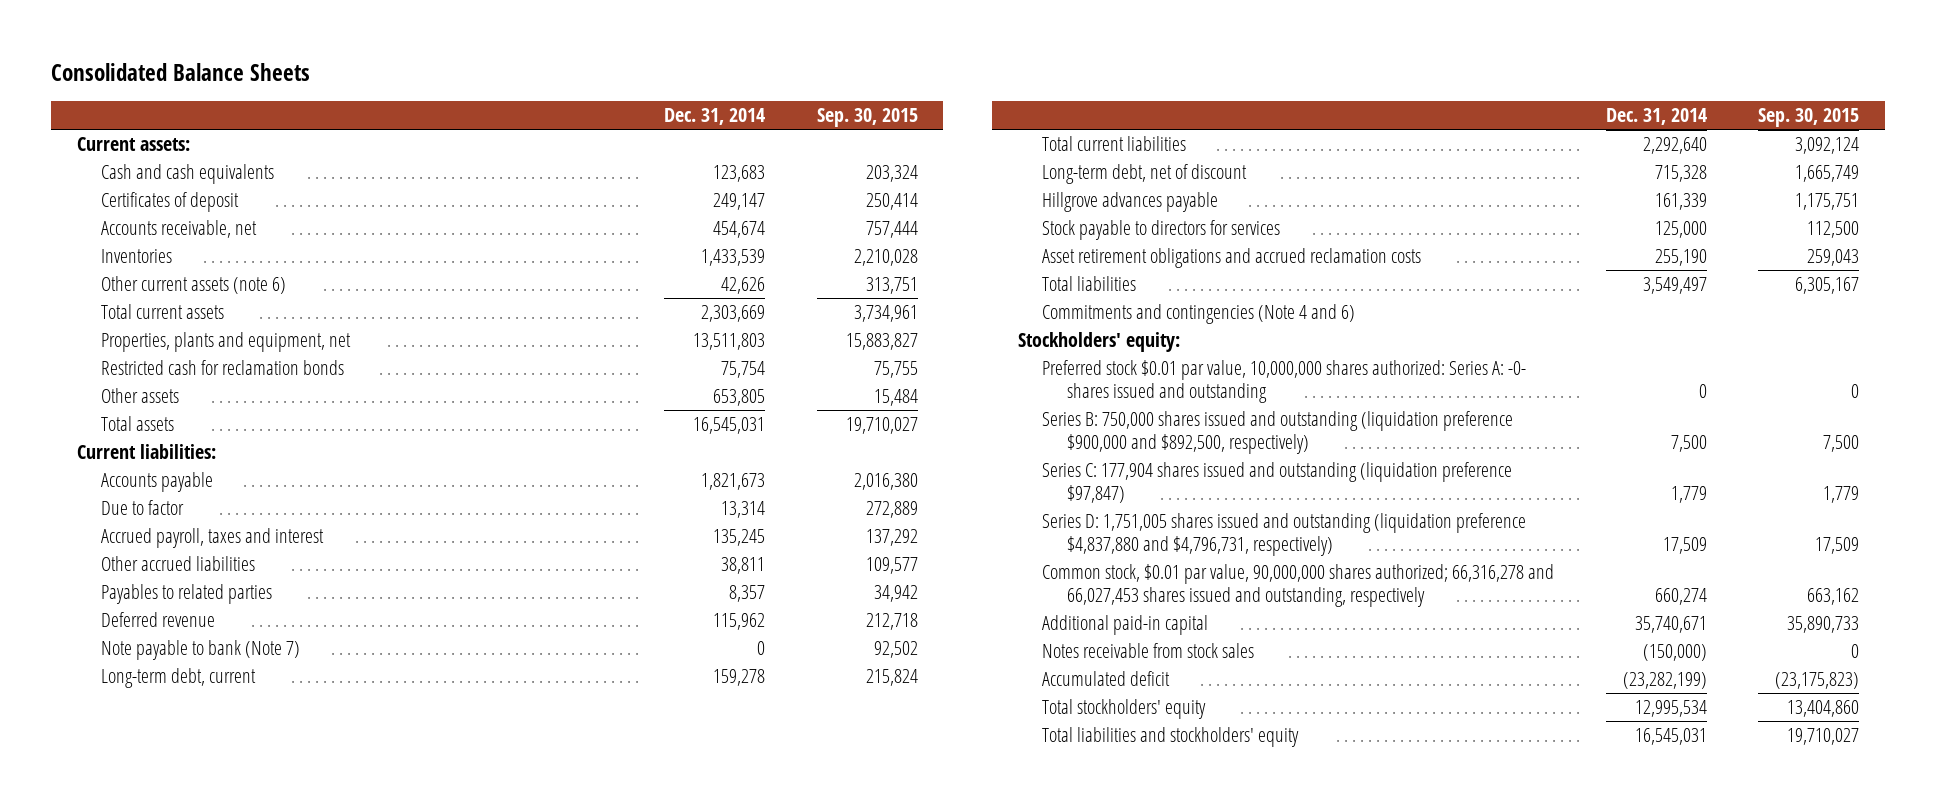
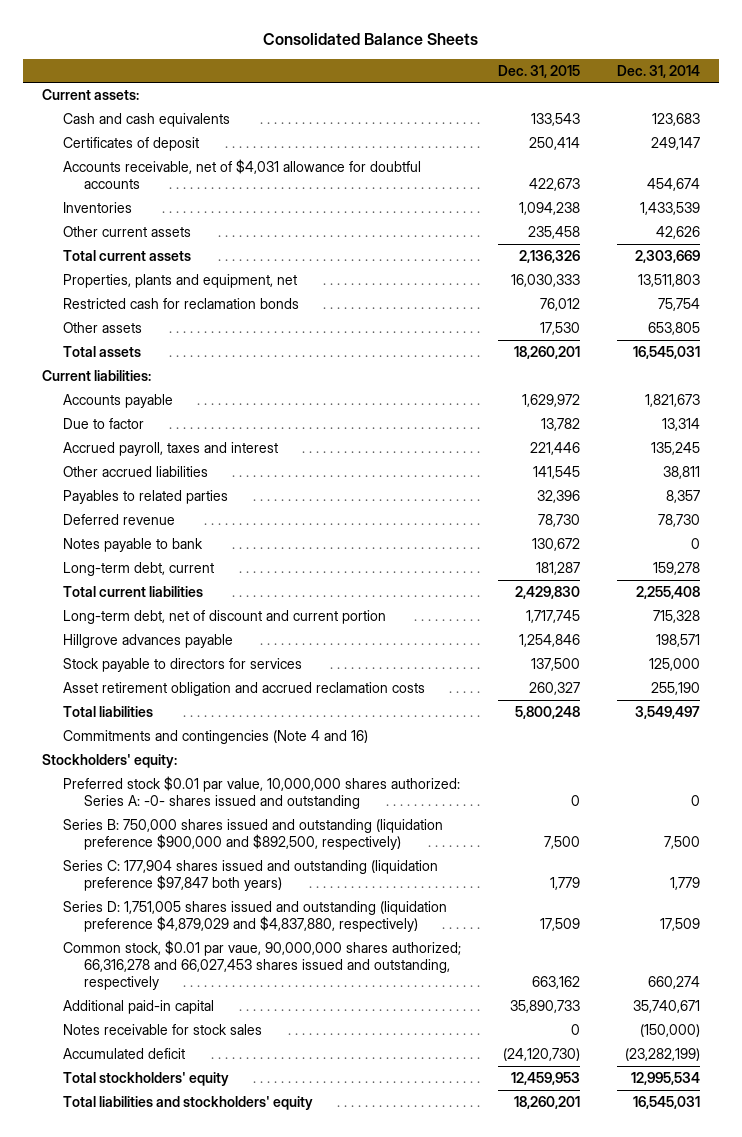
[816,108,918,128] Sep. 30, 2015 -> none
none -> [498,64,581,78] Dec. 31, 2015
[101,220,258,239] Accounts receivable, net -> [63,158,422,189] Accounts receivable, net of $4,031 allowance for doubtful accounts
[101,276,287,295] Other current assets (note 6) -> [63,225,192,237] Other current assets
[713,613,766,631] 115,962 -> [658,513,701,527] 78,730
[101,640,301,661] Note payable to bank (Note 7) -> [63,537,204,552] Notes payable to bank
[1642,137,1707,155] 2,292,640 -> [636,585,701,599] 2,255,408
[1042,164,1248,185] Long-term debt, net of discount -> [63,609,387,624] Long-term debt, net of discount and current portion
[1654,193,1707,211] 161,339 -> [656,633,701,647] 198,571
[1042,248,1422,269] Asset retirement obligations and accrued reclamation costs -> [63,681,426,696] Asset retirement obligation and accrued reclamation costs
[1042,304,1356,325] Commitments and contingencies (Note 4 and 6) -> [63,729,369,744] Commitments and contingencies (Note 4 and 16)
[1042,462,1513,504] Series C: 177,904 shares issued and outstanding (liquidation preference $97,847) -> [63,859,439,891] Series C: 177,904 shares issued and outstanding (liquidation preference $97,847 both years)
[1042,513,1527,557] Series D: 1,751,005 shares issued and outstanding (liquidation preference $4,837,880 and $4,796,731, respectively) -> [63,900,448,932] Series D: 1,751,005 shares issued and outstanding (liquidation preference $4,879,029 and $4,837,880, respectively)
[1042,564,1555,608] Common stock, $0.01 par value, 90,000,000 shares authorized; 66,316,278 and 66,027,453 shares issued and outstanding, respectively -> [63,939,462,990] Common stock, $0.01 par vaue, 90,000,000 shares authorized; 66,316,278 and 66,027,453 shares issued and outstanding, respectively
[1042,643,1255,659] Notes receivable from stock sales -> [63,1023,263,1035] Notes receivable for stock sales

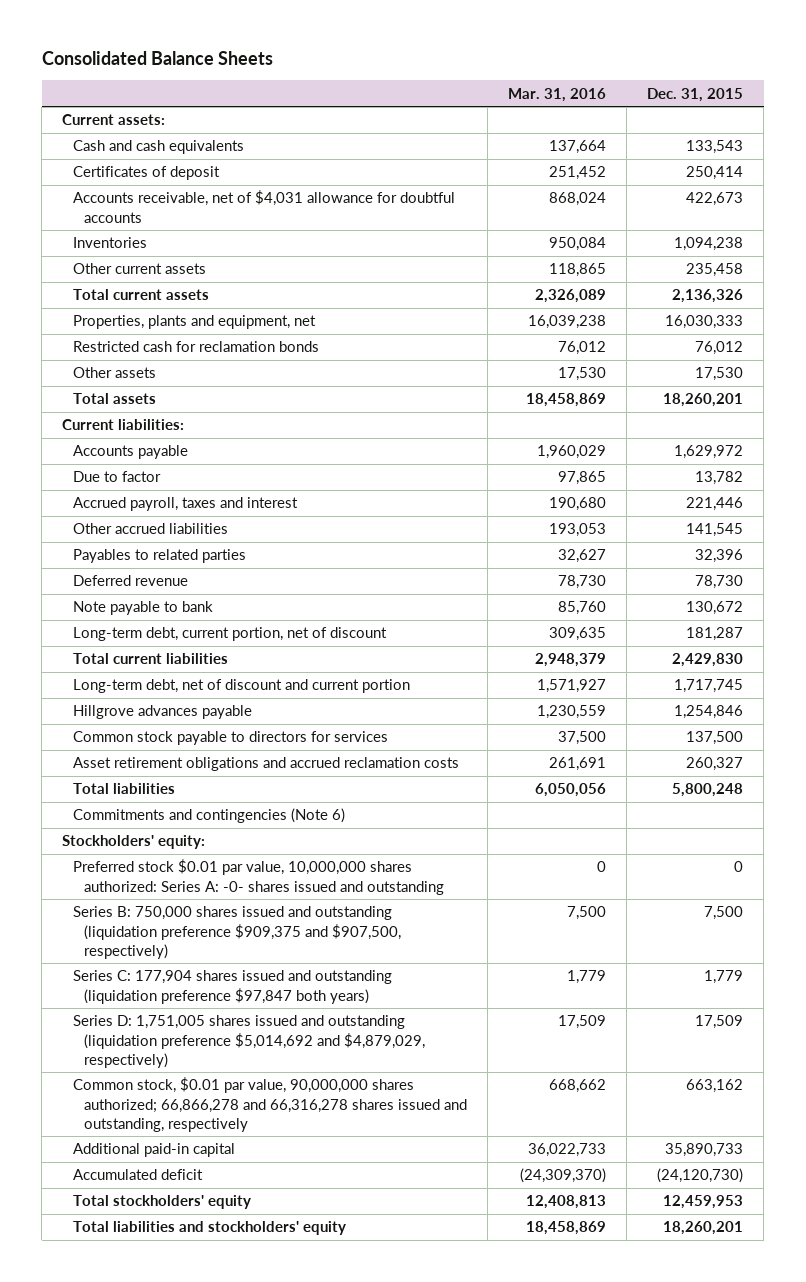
[617,64,701,78] Dec. 31, 2014 -> none
none -> [508,87,607,102] Mar. 31, 2016
[63,537,204,552] Notes payable to bank -> [73,601,214,616] Note payable to bank
[63,561,215,576] Long-term debt, current -> [73,627,388,642] Long-term debt, current portion, net of discount
[63,657,303,672] Stock payable to directors for services -> [73,731,389,746] Common stock payable to directors for services
[63,681,426,696] Asset retirement obligation and accrued reclamation costs -> [73,757,460,772] Asset retirement obligations and accrued reclamation costs
[63,729,369,744] Commitments and contingencies (Note 4 and 16) -> [73,808,346,824] Commitments and contingencies (Note 6)
[63,818,444,850] Series B: 750,000 shares issued and outstanding (liquidation preference $900,000 and $892,500, respectively) -> [73,906,402,959] Series B: 750,000 shares issued and outstanding (liquidation preference $909,375 and $907,500, respectively)
[63,900,448,932] Series D: 1,751,005 shares issued and outstanding (liquidation preference $4,879,029 and $4,837,880, respectively) -> [73,1015,426,1068] Series D: 1,751,005 shares issued and outstanding (liquidation preference $5,014,692 and $4,879,029, respectively)
[63,939,462,990] Common stock, $0.01 par vaue, 90,000,000 shares authorized; 66,316,278 and 66,027,453 shares issued and outstanding, respectively -> [73,1077,468,1132] Common stock, $0.01 par value, 90,000,000 shares authorized; 66,866,278 and 66,316,278 shares issued and outstanding, respectively
[63,1023,263,1035] Notes receivable for stock sales -> none

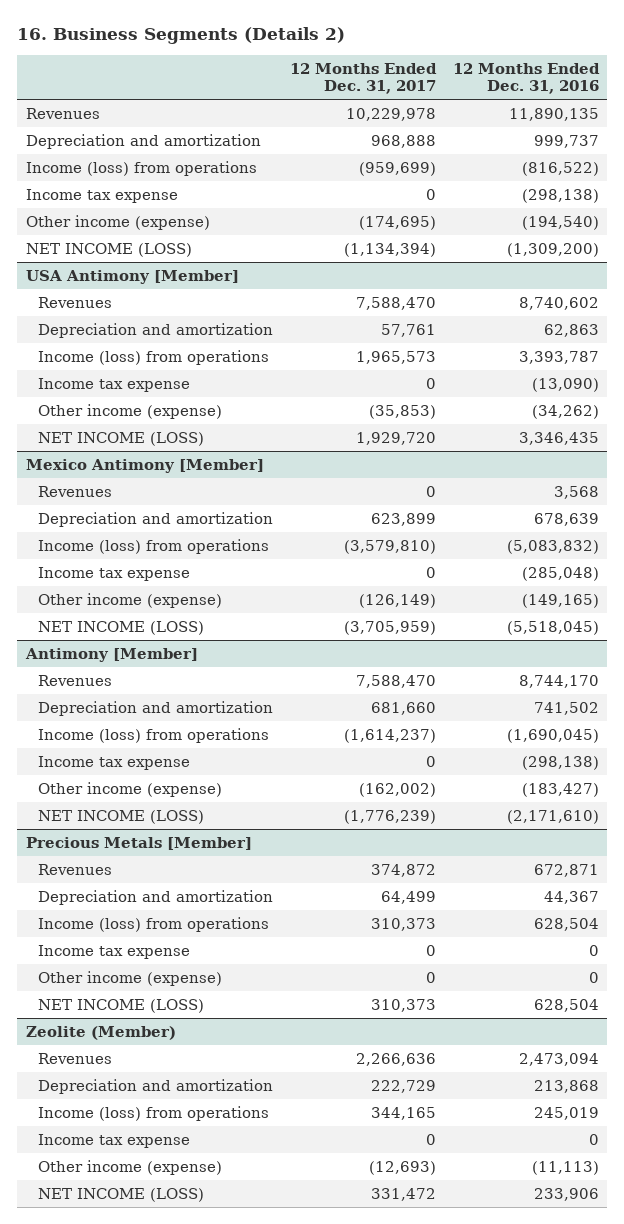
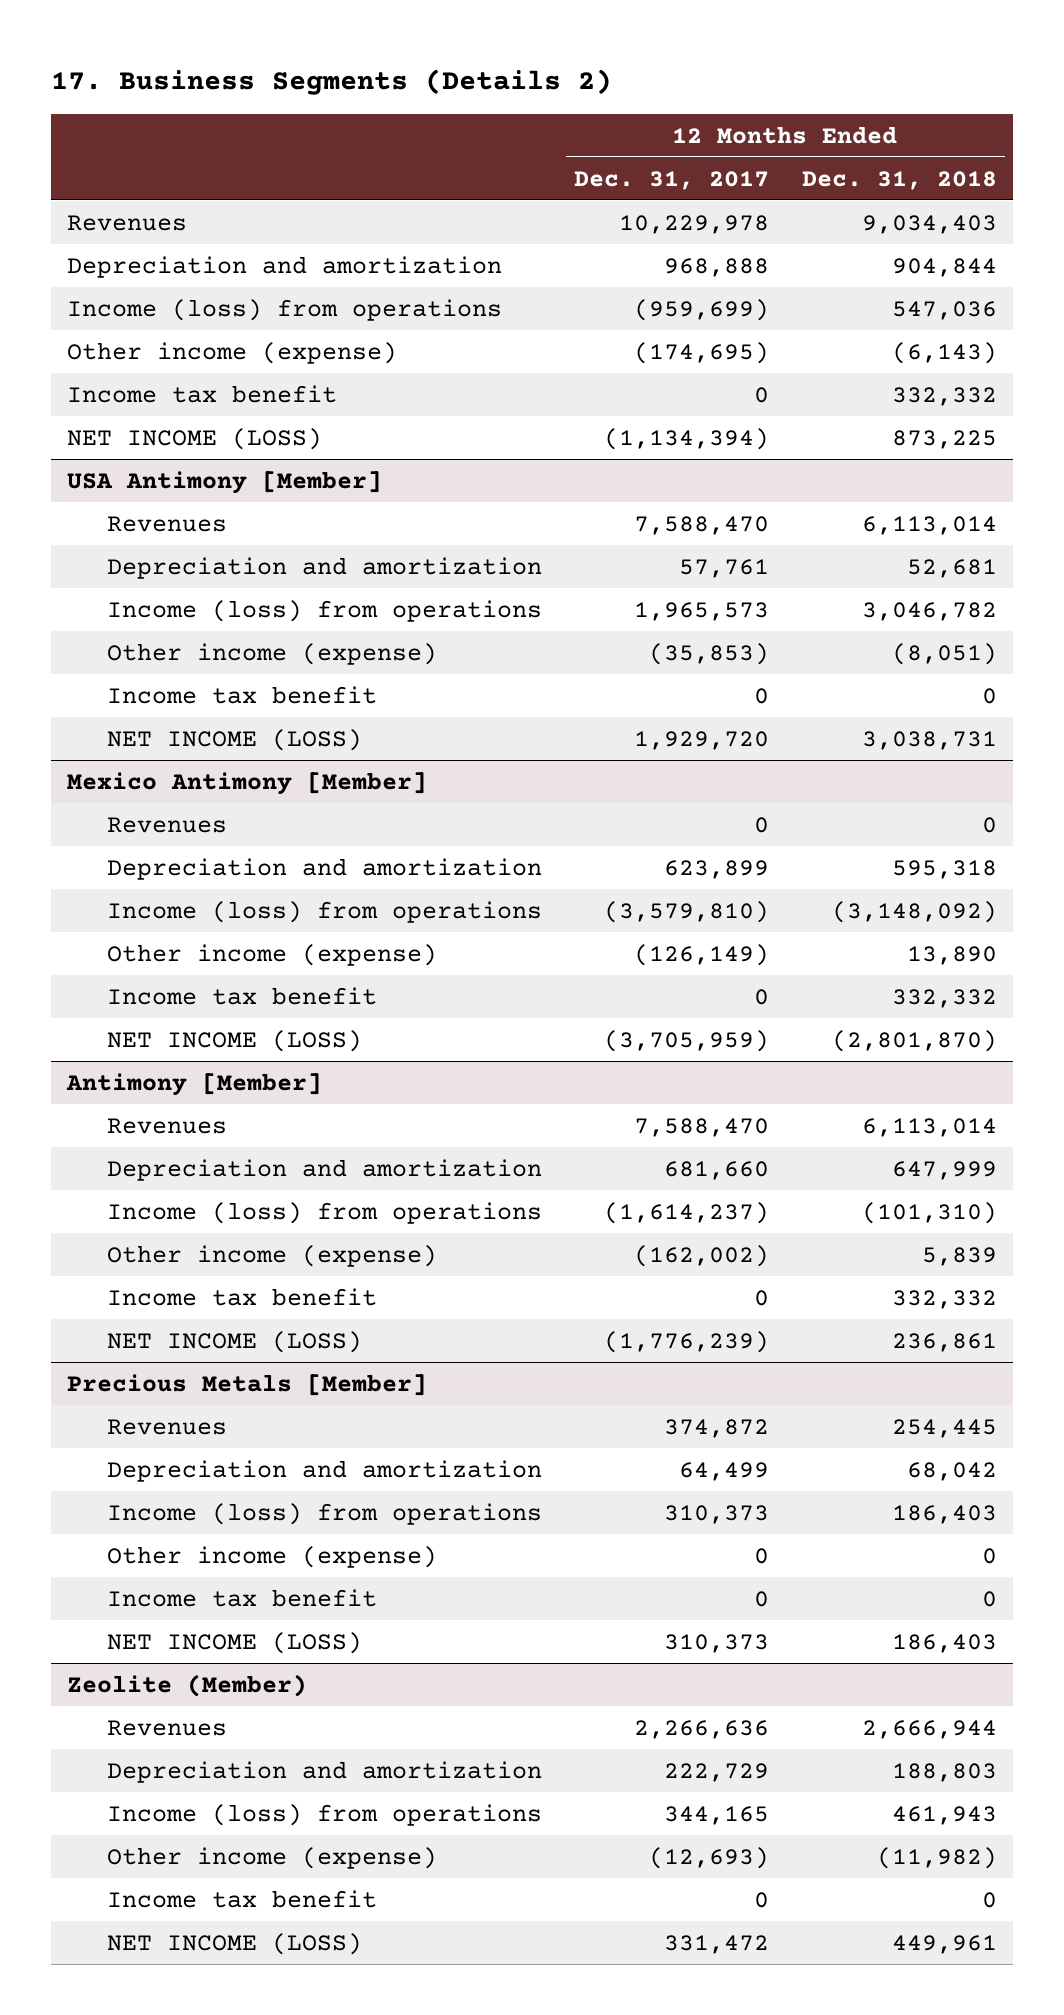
[17,27,346,45] 16. Business Segments (Details 2) -> [50,69,612,96] 17. Business Segments (Details 2)
[452,62,600,95] 12 Months Ended Dec. 31, 2016 -> none
none -> [801,170,997,190] Dec. 31, 2018
[25,188,178,203] Income tax expense -> none
none -> [67,384,338,403] Income tax benefit
[38,377,191,392] Income tax expense -> none
none -> [106,685,377,704] Income tax benefit
[38,566,191,581] Income tax expense -> none
none -> [106,986,377,1005] Income tax benefit
[38,755,191,770] Income tax expense -> none
none -> [106,1287,377,1306] Income tax benefit
[38,944,191,959] Income tax expense -> none
none -> [106,1588,377,1607] Income tax benefit
[38,1133,191,1148] Income tax expense -> none
none -> [106,1889,377,1908] Income tax benefit

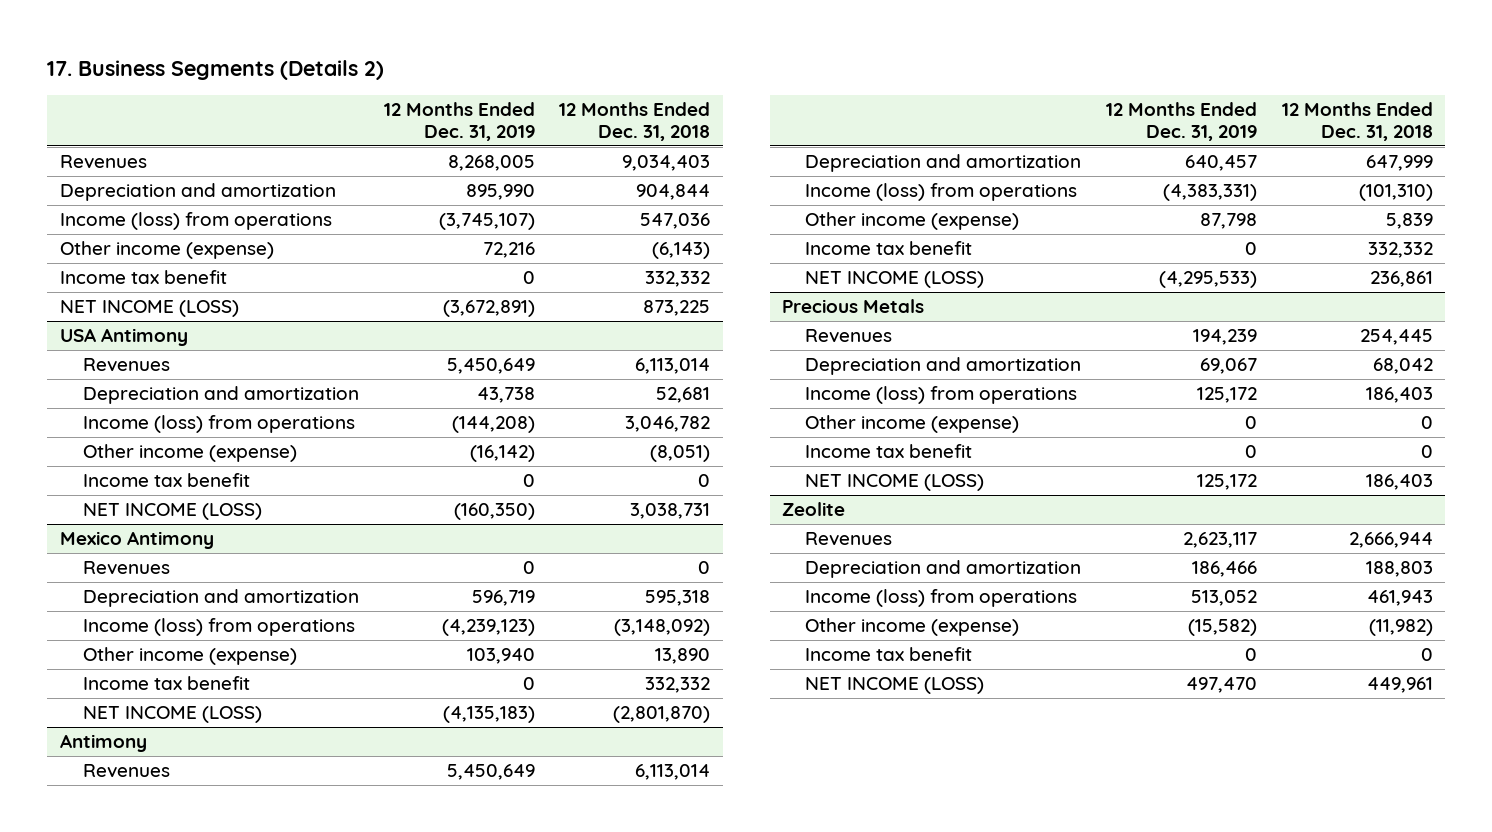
[574,170,770,190] Dec. 31, 2017 -> none
none -> [383,102,535,142] 12 Months Ended Dec. 31, 2019
[67,470,383,494] USA Antimony [Member] -> [59,327,188,346] USA Antimony
[67,771,428,795] Mexico Antimony [Member] -> [59,530,214,549] Mexico Antimony
[66,1072,323,1096] Antimony [Member] -> [59,733,147,752] Antimony
[67,1373,428,1396] Precious Metals [Member] -> [782,298,925,313] Precious Metals
[67,1673,308,1697] Zeolite (Member) -> [782,501,846,516] Zeolite

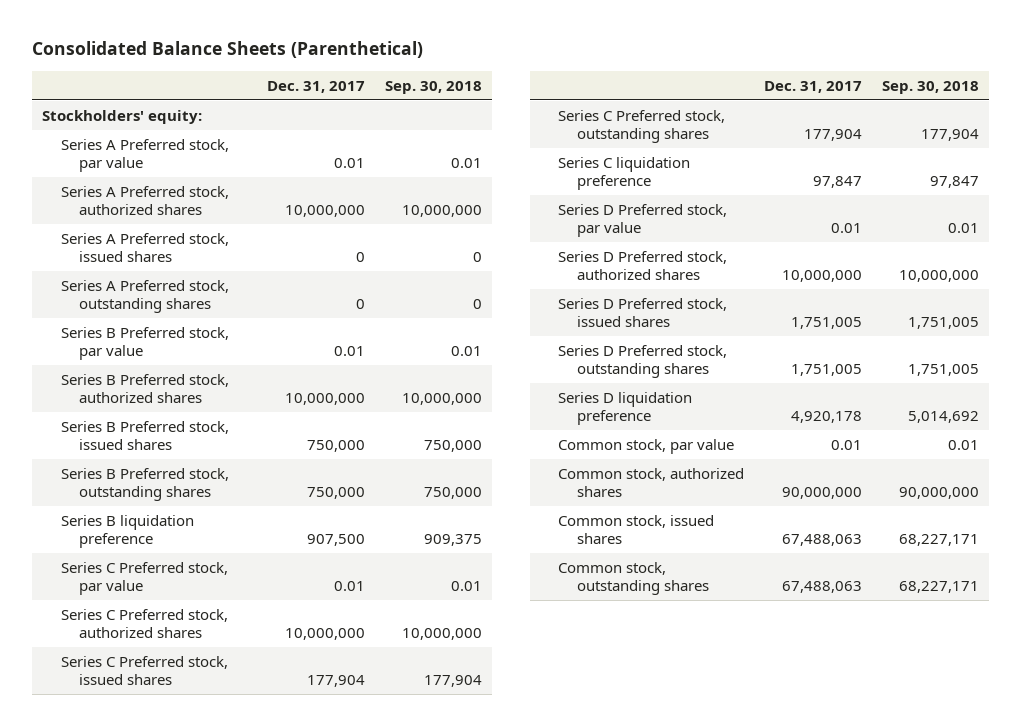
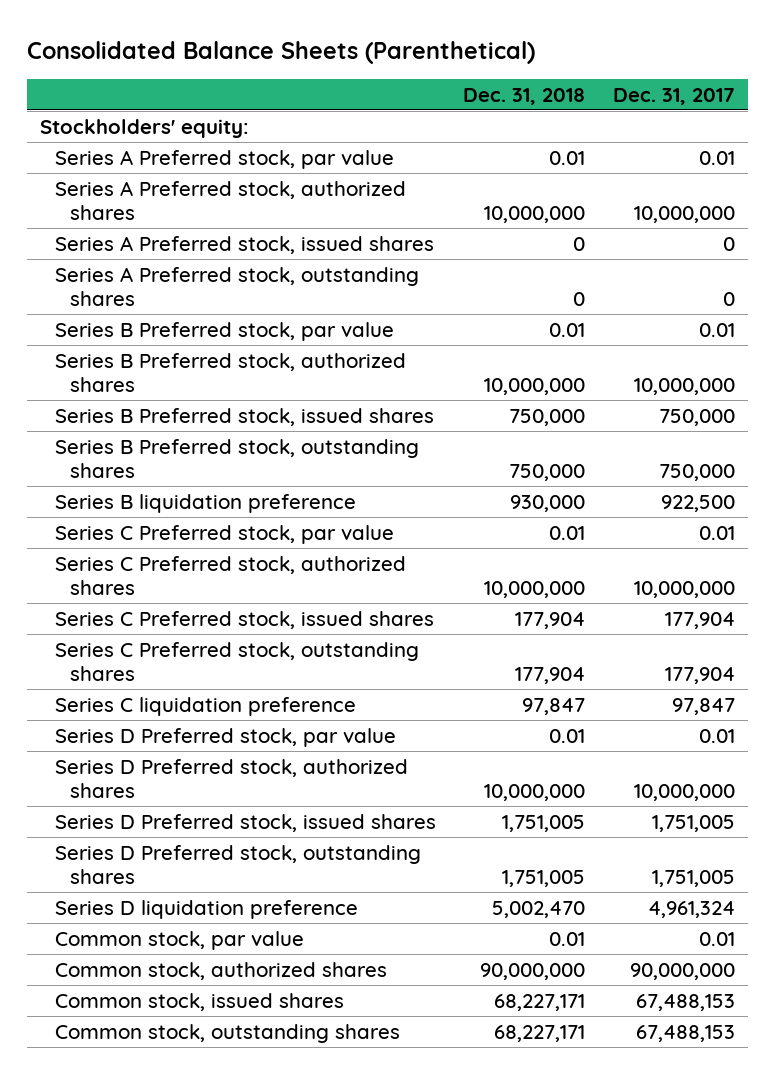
[384,80,482,94] Sep. 30, 2018 -> none
none -> [463,87,586,105] Dec. 31, 2018
[306,534,365,547] 907,500 -> [660,494,735,512] 922,500
[791,411,863,424] 4,920,178 -> [647,900,735,918] 4,961,324
[782,534,863,547] 67,488,063 -> [635,993,735,1011] 67,488,153
[782,581,863,594] 67,488,063 -> [635,1024,735,1042] 67,488,153

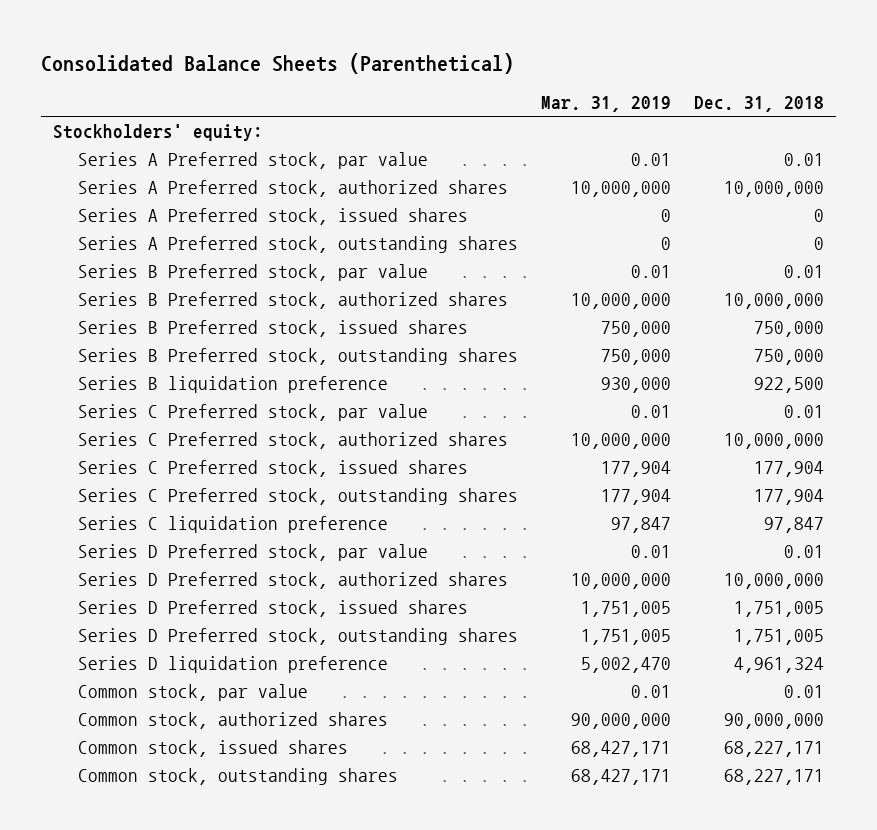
[612,87,735,105] Dec. 31, 2017 -> none
none -> [541,96,672,113] Mar. 31, 2019
[510,494,586,512] 930,000 -> [754,376,825,393] 922,500
[492,900,586,918] 5,002,470 -> [734,656,825,673] 4,961,324

